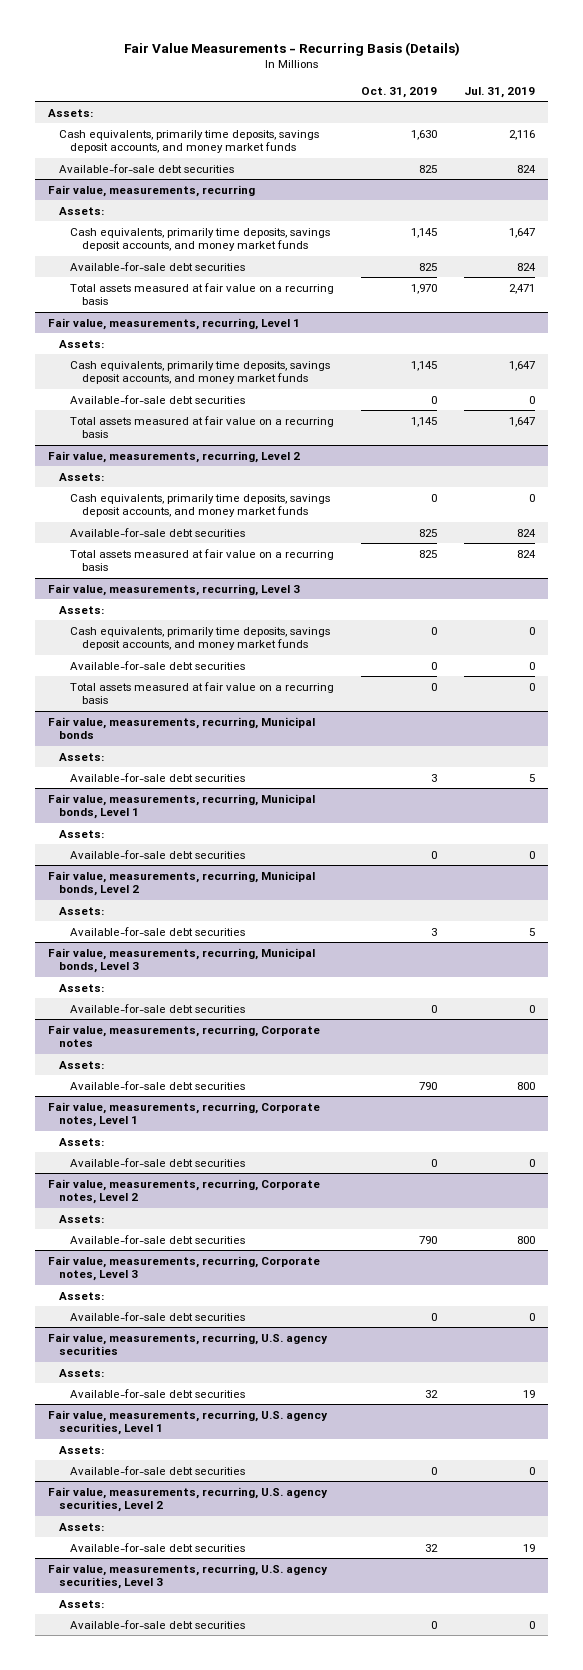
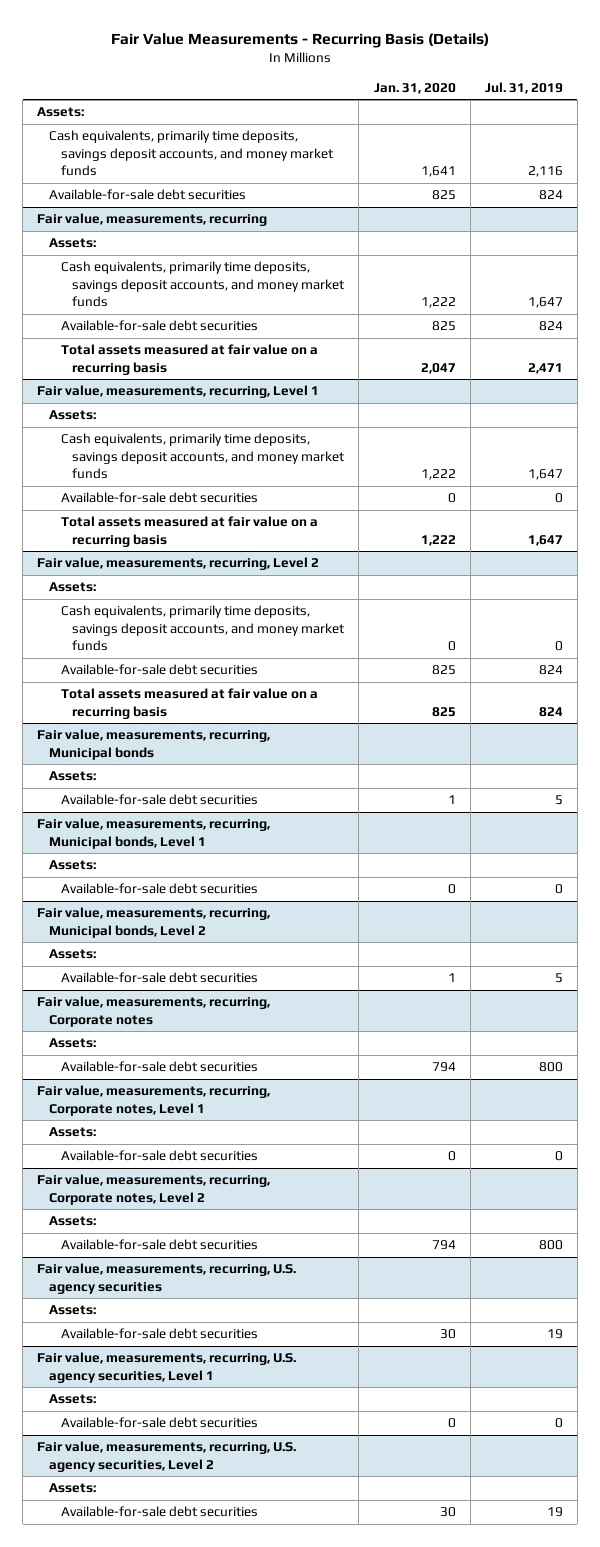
[361,86,438,98] Oct. 31, 2019 -> none
none -> [373,82,456,94] Jan. 31, 2020
[48,583,301,596] Fair value, measurements, recurring, Level 3 -> none
[59,605,105,614] Assets: -> none
[70,626,331,651] Cash equivalents, primarily time deposits, savings deposit accounts, and money market funds -> none
[70,660,246,670] Available-for-sale debt securities -> none
[70,681,335,705] Total assets measured at fair value on a recurring basis -> none
[48,947,316,974] Fair value, measurements, recurring, Municipal bonds, Level 3 -> none
[59,983,105,992] Assets: -> none
[70,1003,246,1013] Available-for-sale debt securities -> none
[48,1255,321,1282] Fair value, measurements, recurring, Corporate notes, Level 3 -> none
[59,1291,105,1300] Assets: -> none
[70,1311,246,1321] Available-for-sale debt securities -> none
[48,1563,329,1590] Fair value, measurements, recurring, U.S. agency securities, Level 3 -> none
[59,1599,105,1608] Assets: -> none
[70,1619,246,1629] Available-for-sale debt securities -> none

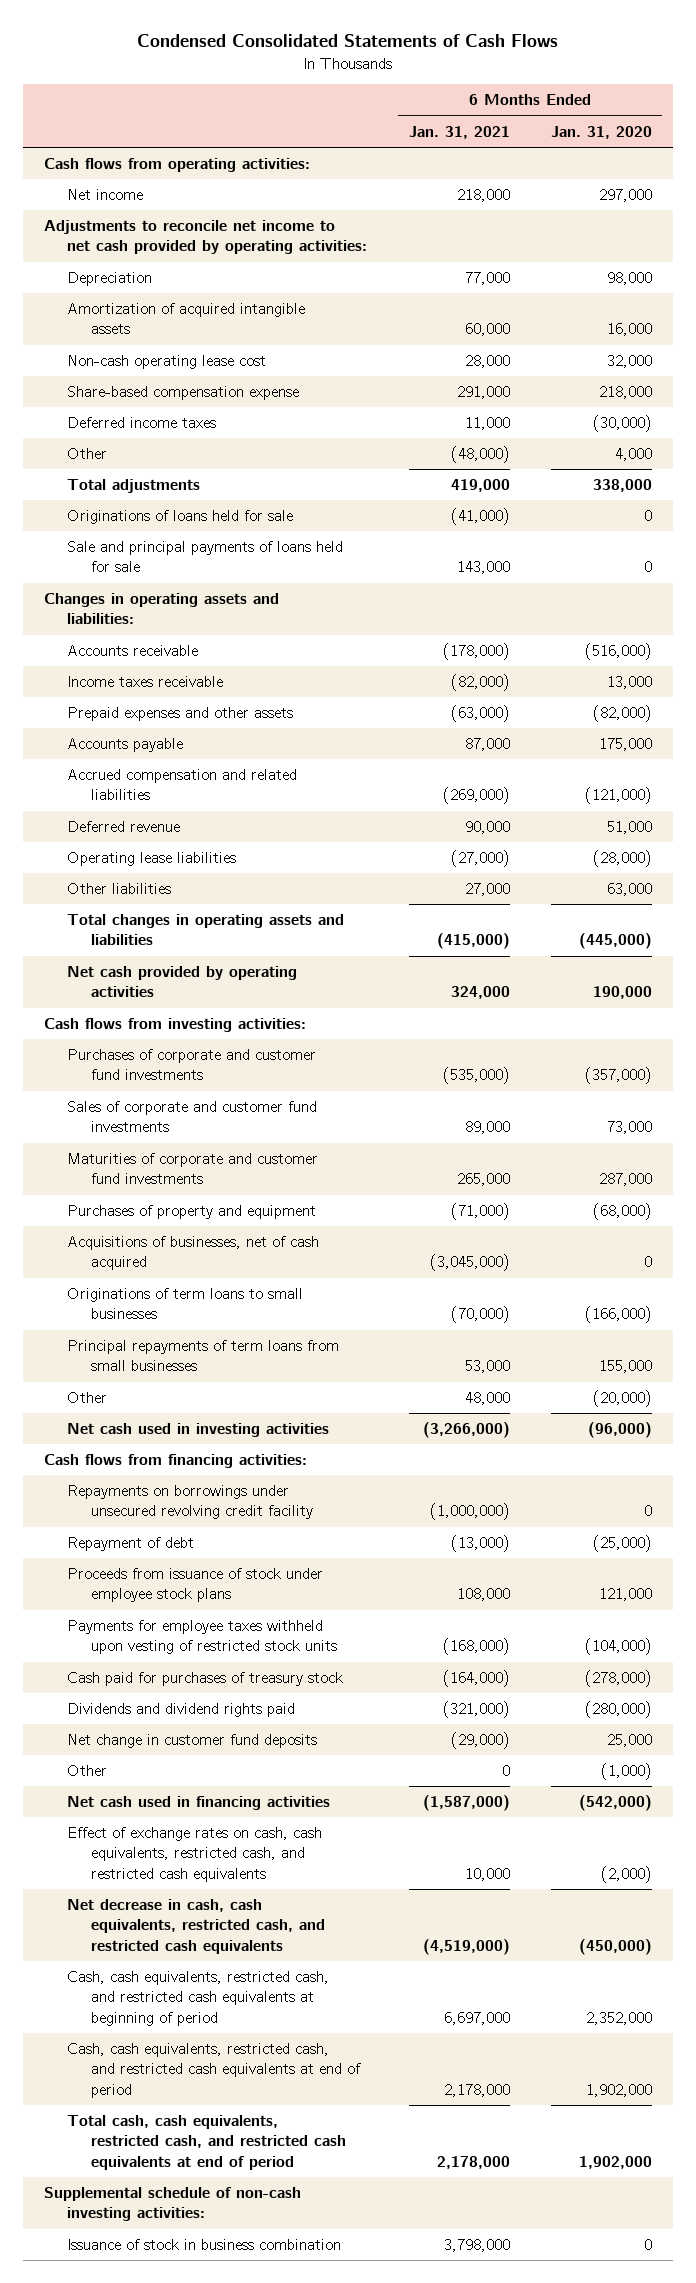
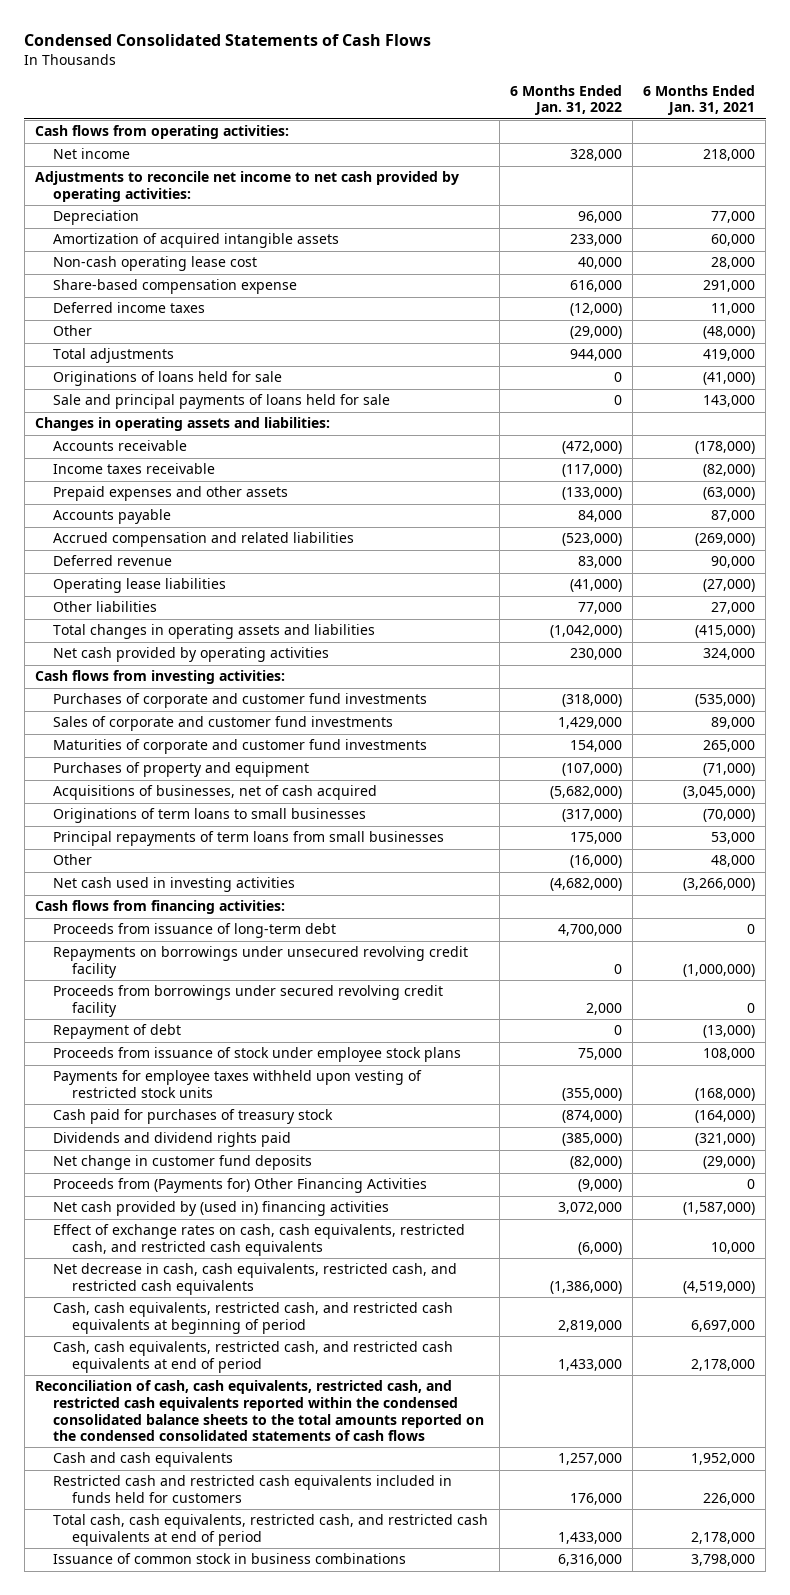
[551,125,653,139] Jan. 31, 2020 -> none
none -> [509,84,622,116] 6 Months Ended Jan. 31, 2022
none -> [53,923,337,939] Proceeds from issuance of long-term debt
none -> [53,985,444,1017] Proceeds from borrowings under secured revolving credit facility
[67,1765,108,1777] Other -> [53,1178,428,1194] Proceeds from (Payments for) Other Financing Activities
[67,1796,331,1811] Net cash used in financing activities -> [53,1201,390,1217] Net cash provided by (used in) financing activities
none -> [35,1380,485,1442] Reconciliation of cash, cash equivalents, restricted cash, and restricted cash equivalents reported within the condensed consolidated balance sheets to the total amounts reported on the condensed consolidated statements of cash flows
none -> [53,1452,234,1468] Cash and cash equivalents
none -> [53,1475,453,1503] Restricted cash and restricted cash equivalents included in funds held for customers
[43,2187,301,2222] Supplemental schedule of non-cash investing activities: -> none
[67,2239,342,2251] Issuance of stock in business combination -> [53,1553,407,1565] Issuance of common stock in business combinations

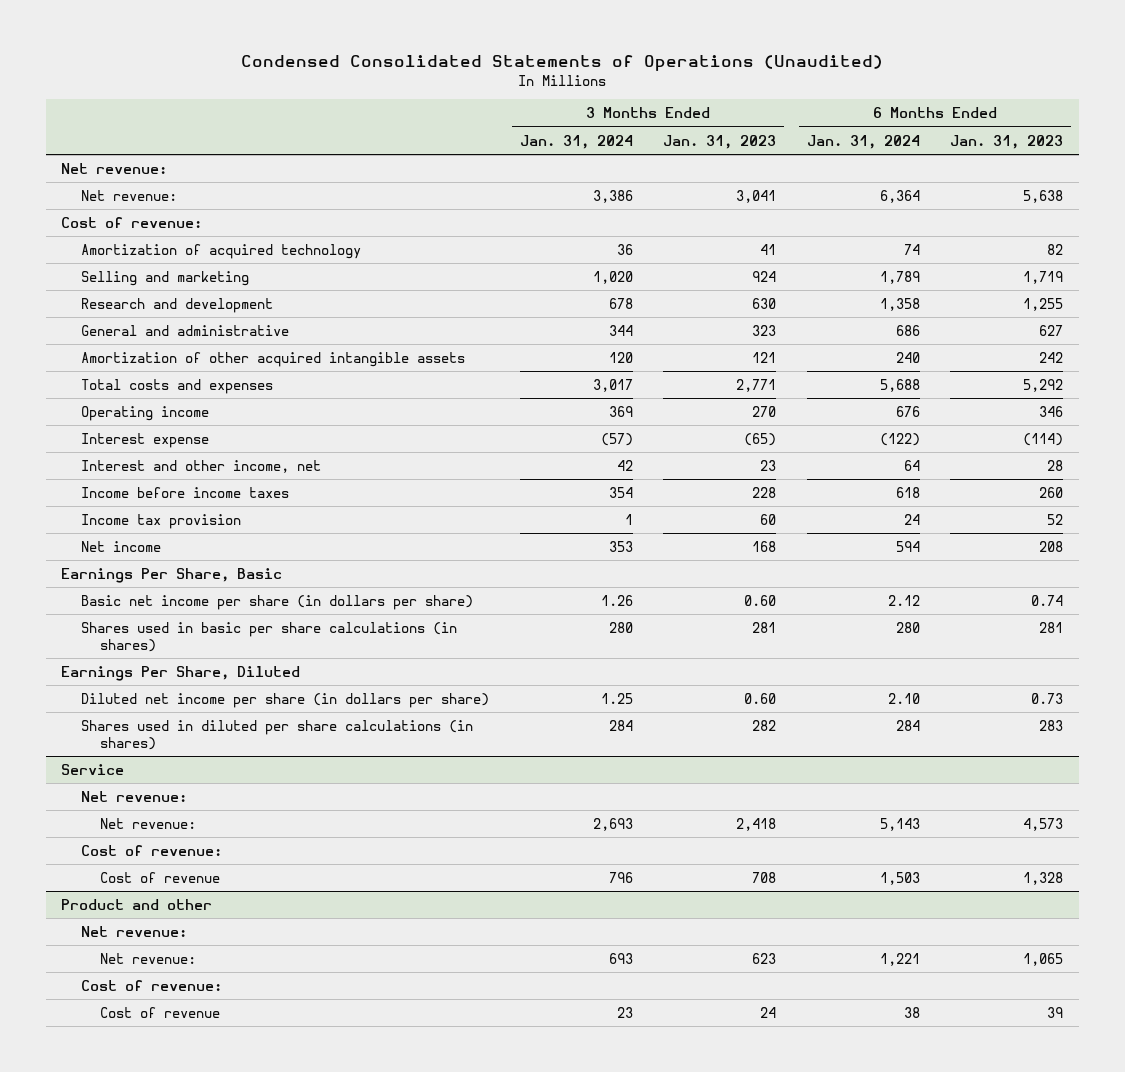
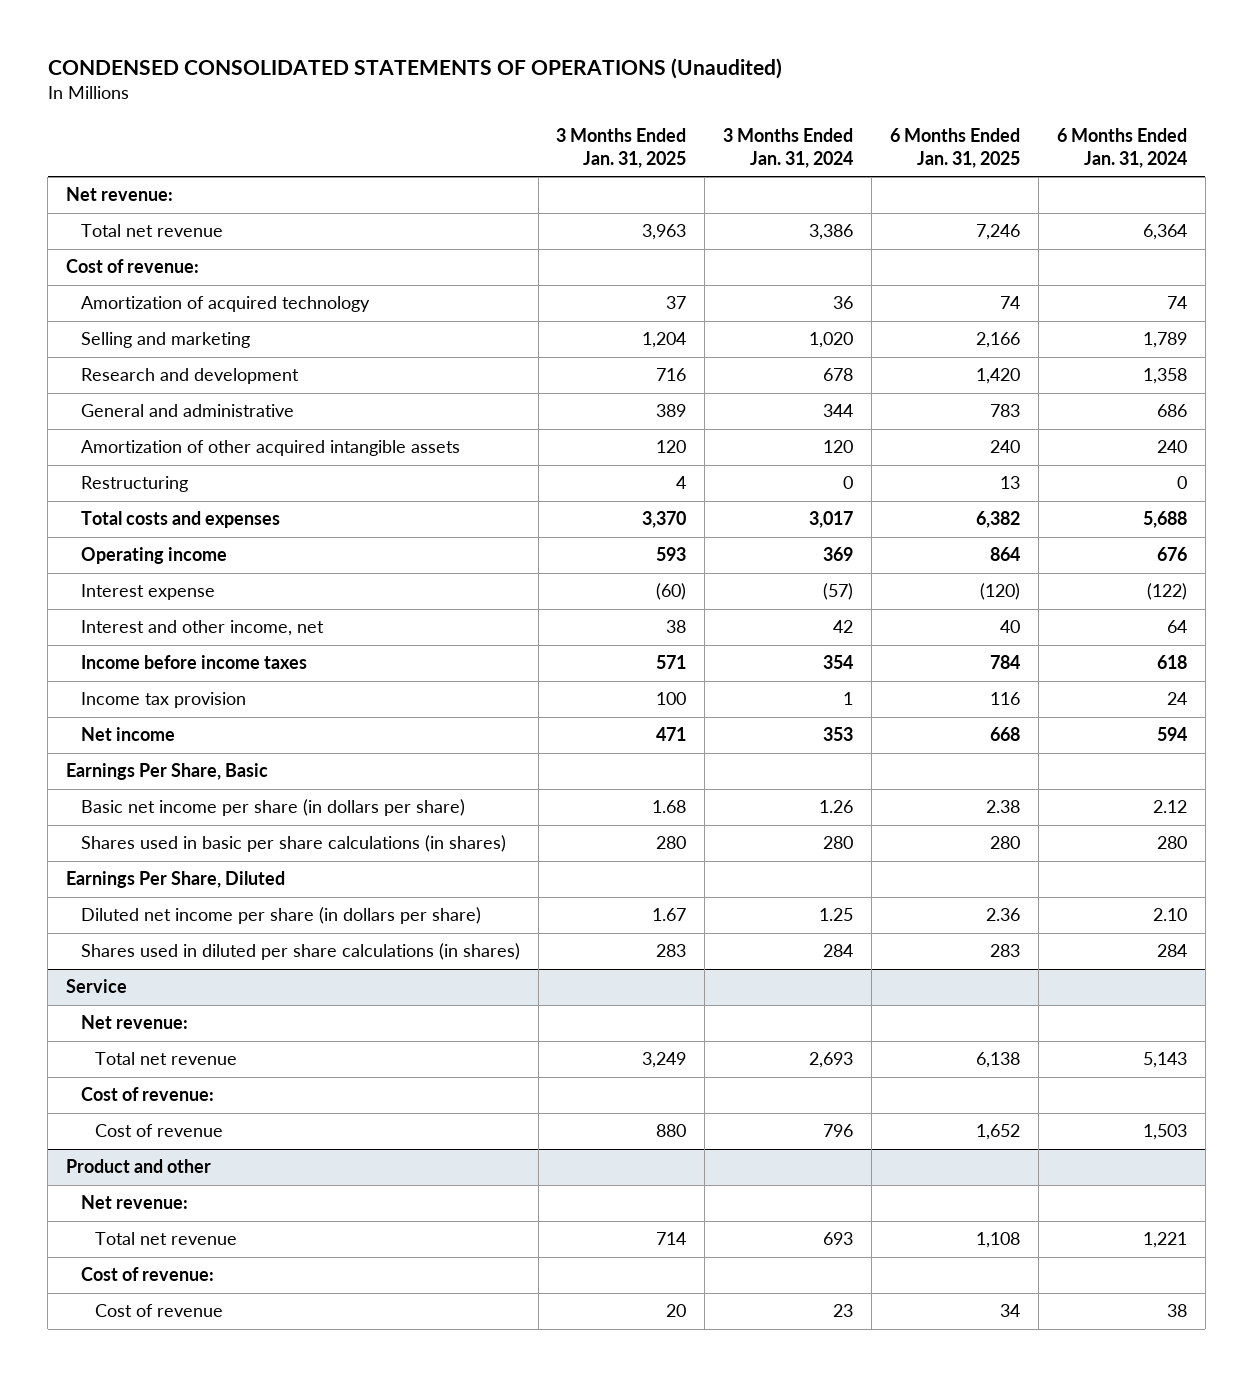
[241,55,884,72] Condensed Consolidated Statements of Operations (Unaudited) -> [47,58,782,80] CONDENSED CONSOLIDATED STATEMENTS OF OPERATIONS (Unaudited)
[663,134,777,149] Jan. 31, 2023 -> none
[950,134,1064,149] Jan. 31, 2023 -> none
none -> [556,127,687,168] 3 Months Ended Jan. 31, 2025
none -> [890,127,1021,168] 6 Months Ended Jan. 31, 2025
[80,189,177,201] Net revenue: -> [80,224,223,238] Total net revenue
none -> [80,476,188,493] Restructuring
[100,817,197,829] Net revenue: -> [95,1052,238,1066] Total net revenue
[100,952,197,964] Net revenue: -> [95,1232,238,1246] Total net revenue

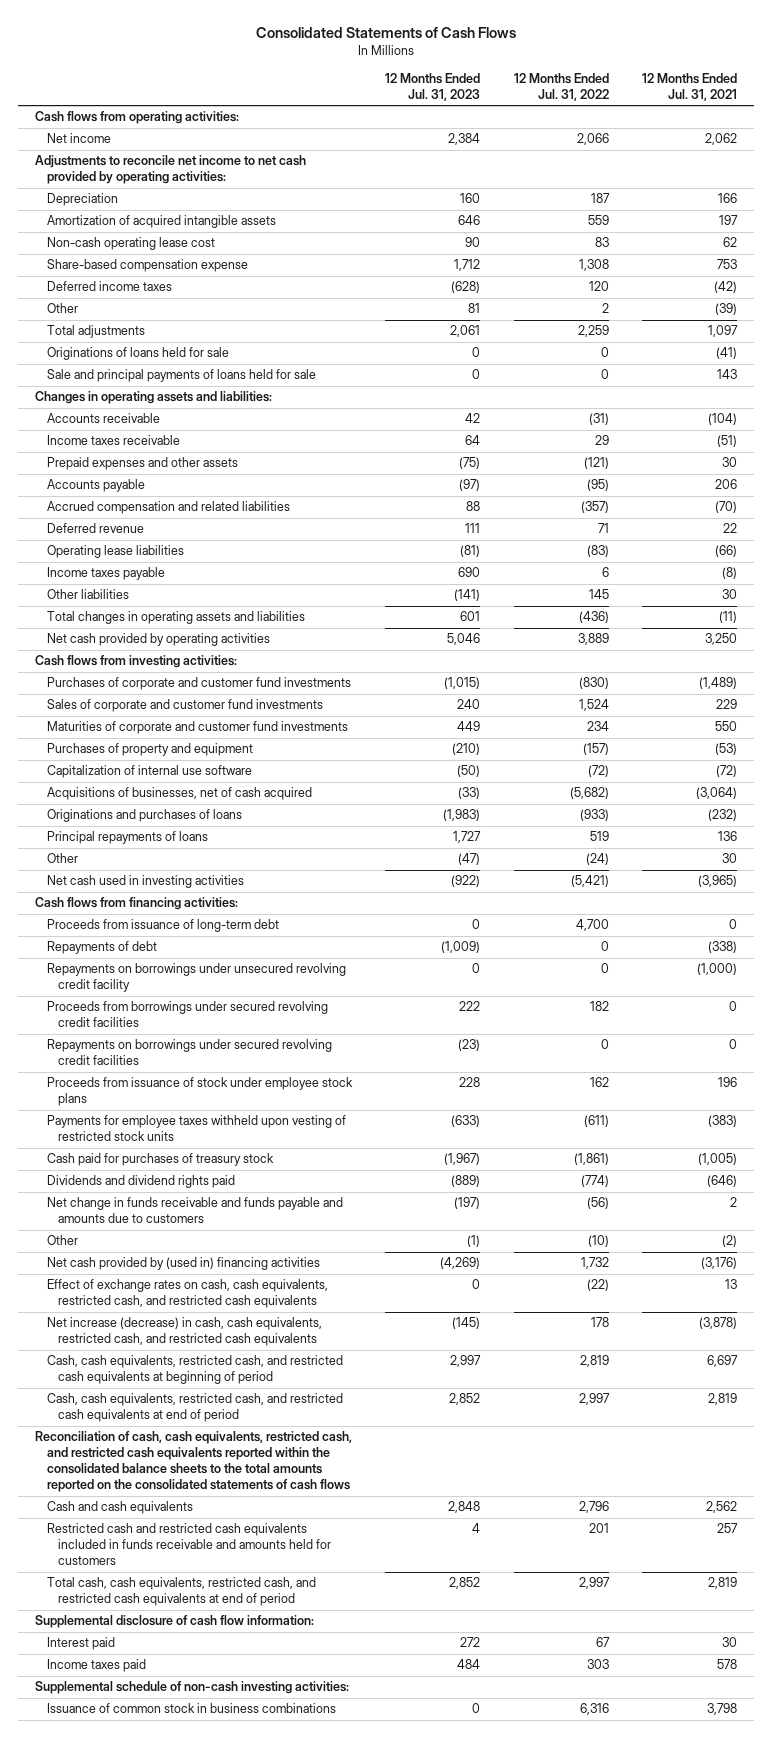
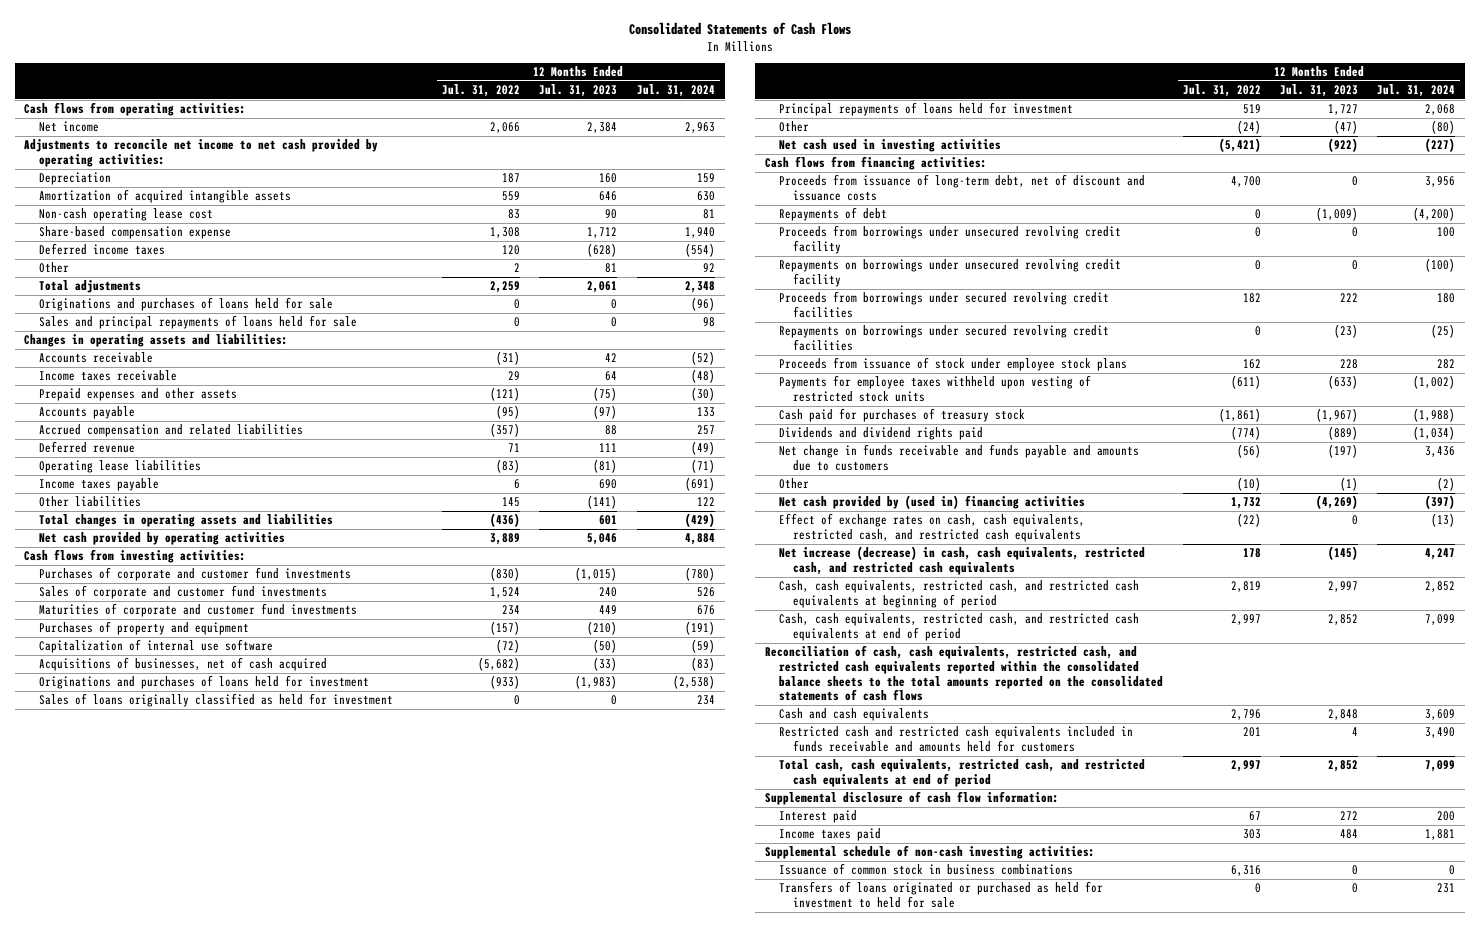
[642,73,738,102] 12 Months Ended Jul. 31, 2021 -> none
none -> [636,84,715,98] Jul. 31, 2024
[46,347,229,361] Originations of loans held for sale -> [38,297,333,312] Originations and purchases of loans held for sale
[46,369,316,383] Sale and principal payments of loans held for sale -> [38,315,357,330] Sales and principal repayments of loans held for sale
[46,809,242,823] Originations and purchases of loans -> [38,675,369,690] Originations and purchases of loans held for investment
none -> [38,693,393,708] Sales of loans originally classified as held for investment
[46,831,208,845] Principal repayments of loans -> [779,102,1074,117] Principal repayments of loans held for investment
[46,919,279,933] Proceeds from issuance of long-term debt -> [779,174,1146,201] Proceeds from issuance of long-term debt, net of discount and issuance costs
none -> [779,225,1122,254] Proceeds from borrowings under unsecured revolving credit facility
none -> [779,881,1104,908] Transfers of loans originated or purchased as held for investment to held for sale

